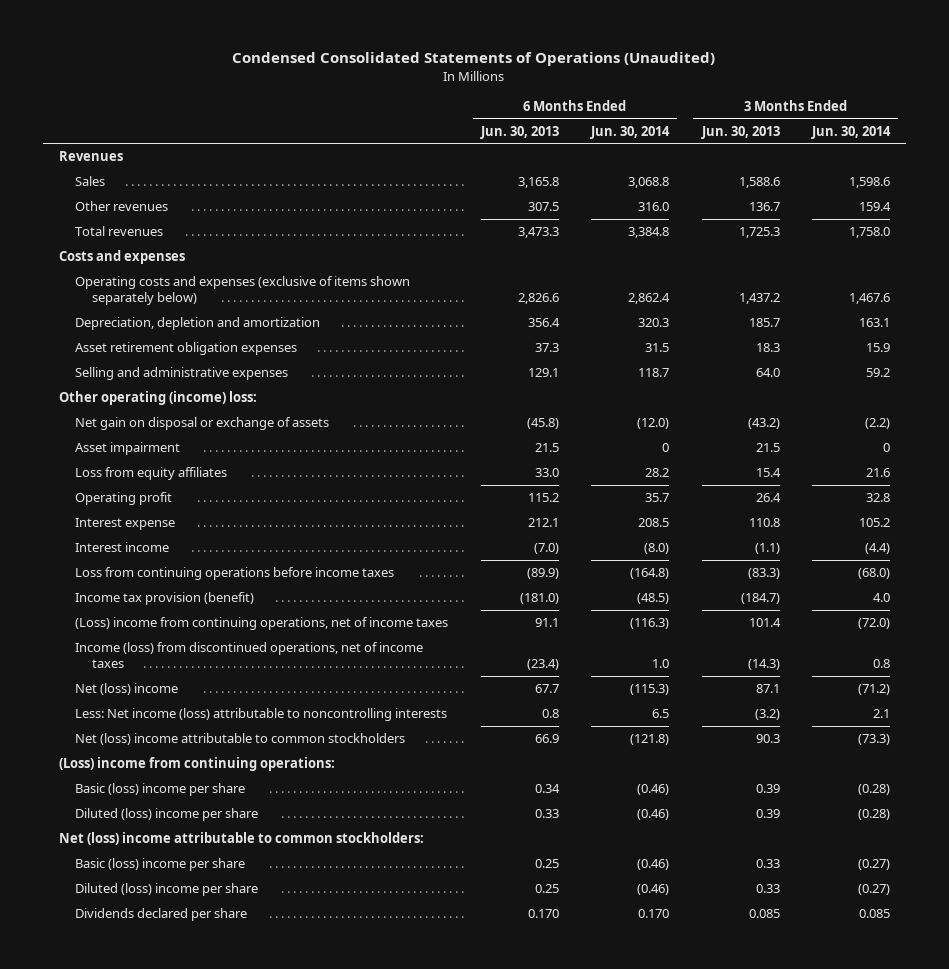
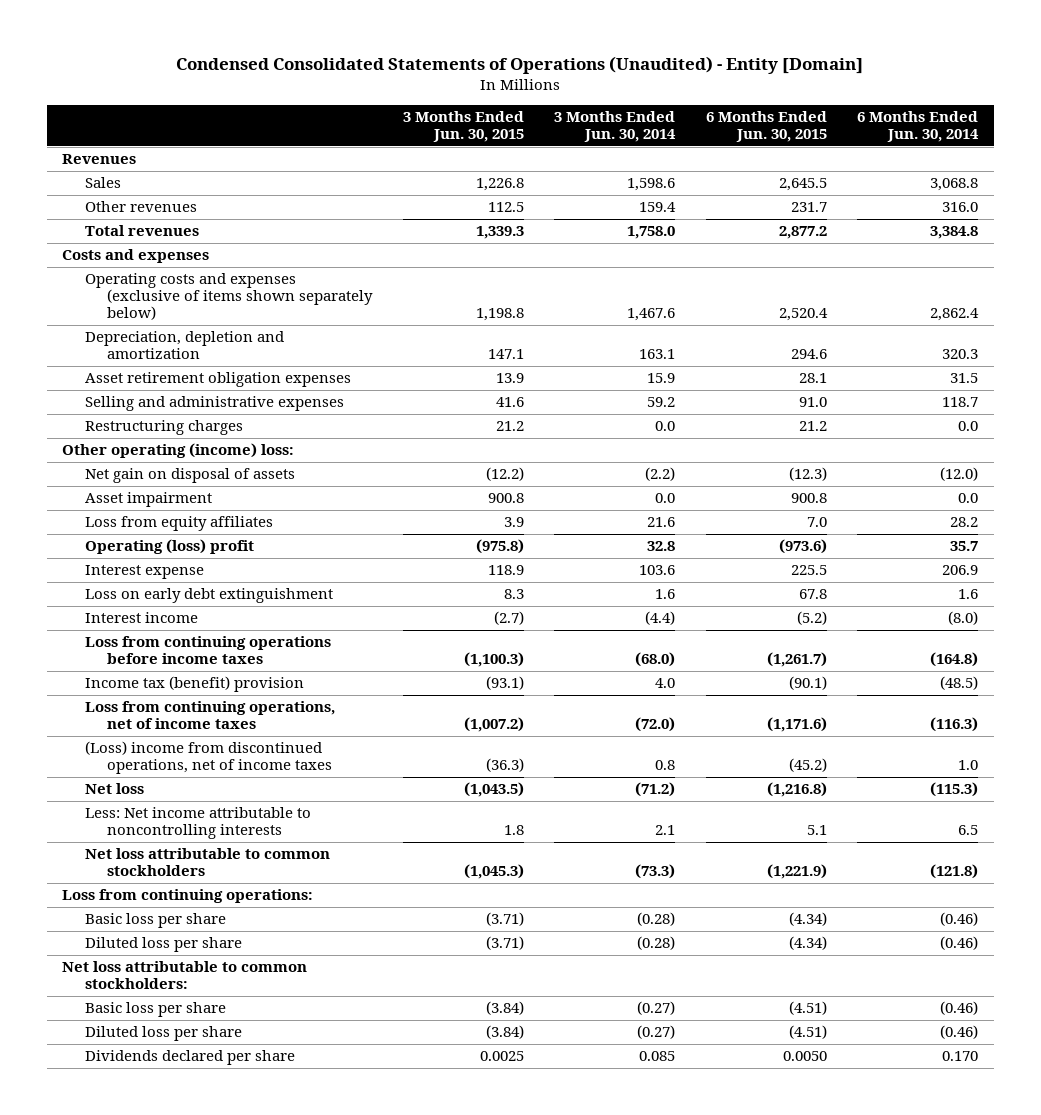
[232,52,716,67] Condensed Consolidated Statements of Operations (Unaudited) -> [176,56,864,75] Condensed Consolidated Statements of Operations (Unaudited) - Entity [Domain]
[479,125,559,139] Jun. 30, 2013 -> none
[700,125,780,139] Jun. 30, 2013 -> none
none -> [402,111,524,143] 3 Months Ended Jun. 30, 2015
none -> [705,111,827,143] 6 Months Ended Jun. 30, 2015
none -> [84,420,243,436] Restructuring charges
[75,417,330,431] Net gain on disposal or exchange of assets -> [84,468,295,484] Net gain on disposal of assets
[662,443,670,453] 0 -> [958,493,979,504] 0.0
[883,443,891,453] 0 -> [655,493,676,504] 0.0
[75,492,173,506] Operating profit -> [84,539,254,555] Operating (loss) profit
[638,518,670,528] 208.5 -> [942,565,979,576] 206.9
[859,518,891,528] 105.2 -> [639,565,676,576] 103.6
none -> [84,588,333,604] Loss on early debt extinguishment
[75,592,255,606] Income tax provision (benefit) -> [84,676,304,693] Income tax (benefit) provision
[75,617,449,631] (Loss) income from continuing operations, net of income taxes -> [84,701,335,730] Loss from continuing operations, net of income taxes
[75,642,424,669] Income (loss) from discontinued operations, net of income taxes -> [84,741,333,775] (Loss) income from discontinued operations, net of income taxes
[75,683,179,696] Net (loss) income -> [84,783,144,795] Net loss
[75,708,448,722] Less: Net income (loss) attributable to noncontrolling interests -> [84,807,311,840] Less: Net income attributable to noncontrolling interests
[75,733,406,746] Net (loss) income attributable to common stockholders -> [84,848,330,877] Net loss attributable to common stockholders
[58,757,335,772] (Loss) income from continuing operations: -> [62,889,314,904] Loss from continuing operations:
[75,783,246,797] Basic (loss) income per share -> [84,913,226,929] Basic loss per share
[75,808,259,822] Diluted (loss) income per share -> [84,937,242,953] Diluted loss per share
[58,832,424,846] Net (loss) income attributable to common stockholders: -> [62,961,308,990] Net loss attributable to common stockholders:
[75,858,246,872] Basic (loss) income per share -> [84,1002,226,1018] Basic loss per share
[75,883,259,897] Diluted (loss) income per share -> [84,1026,242,1042] Diluted loss per share

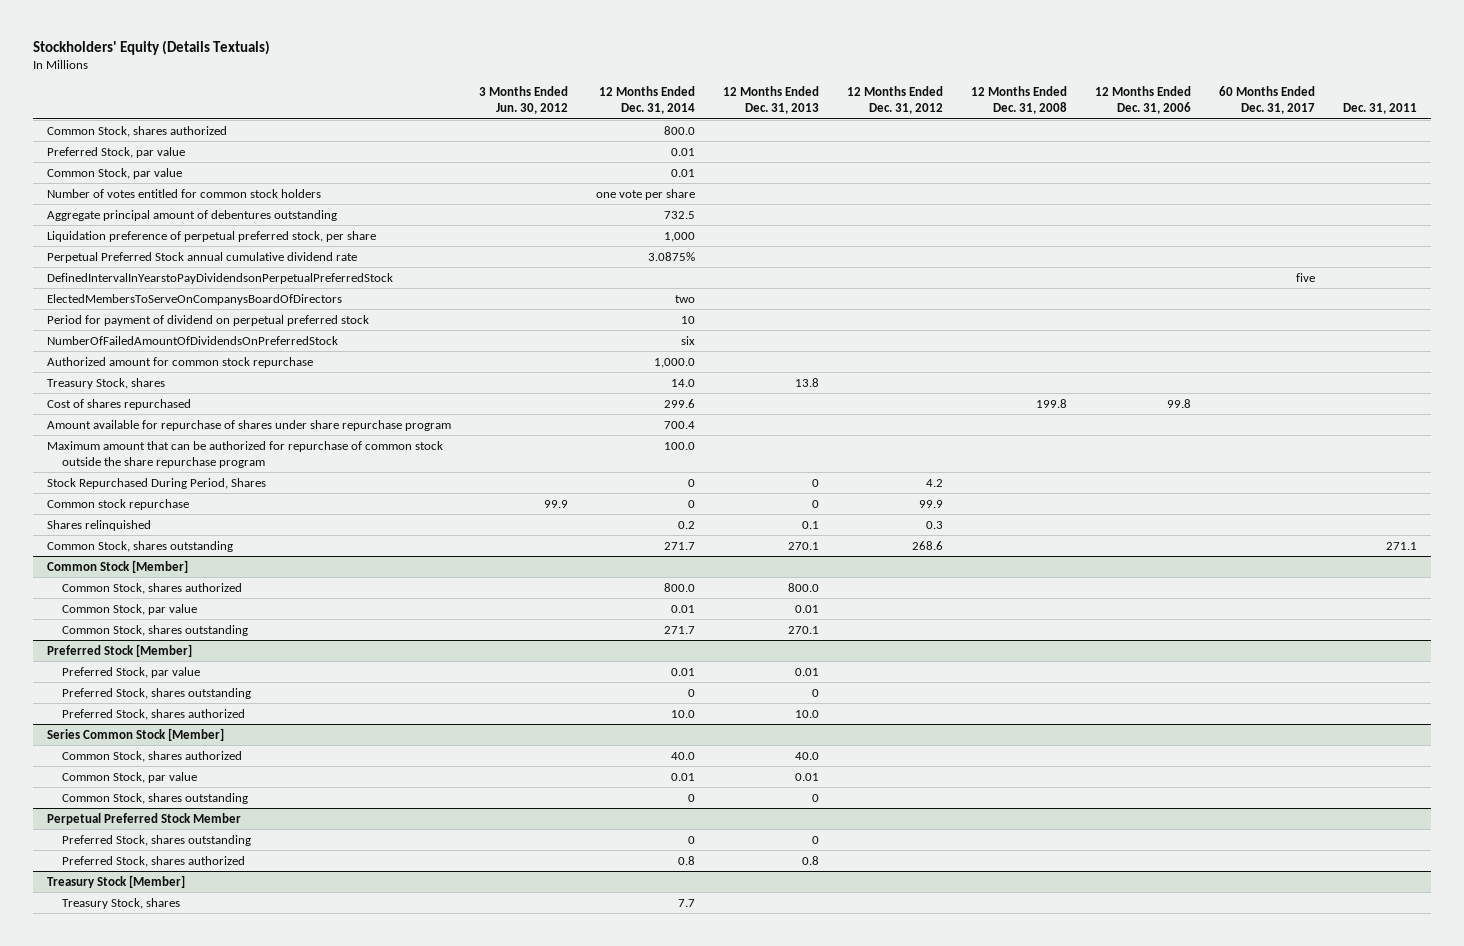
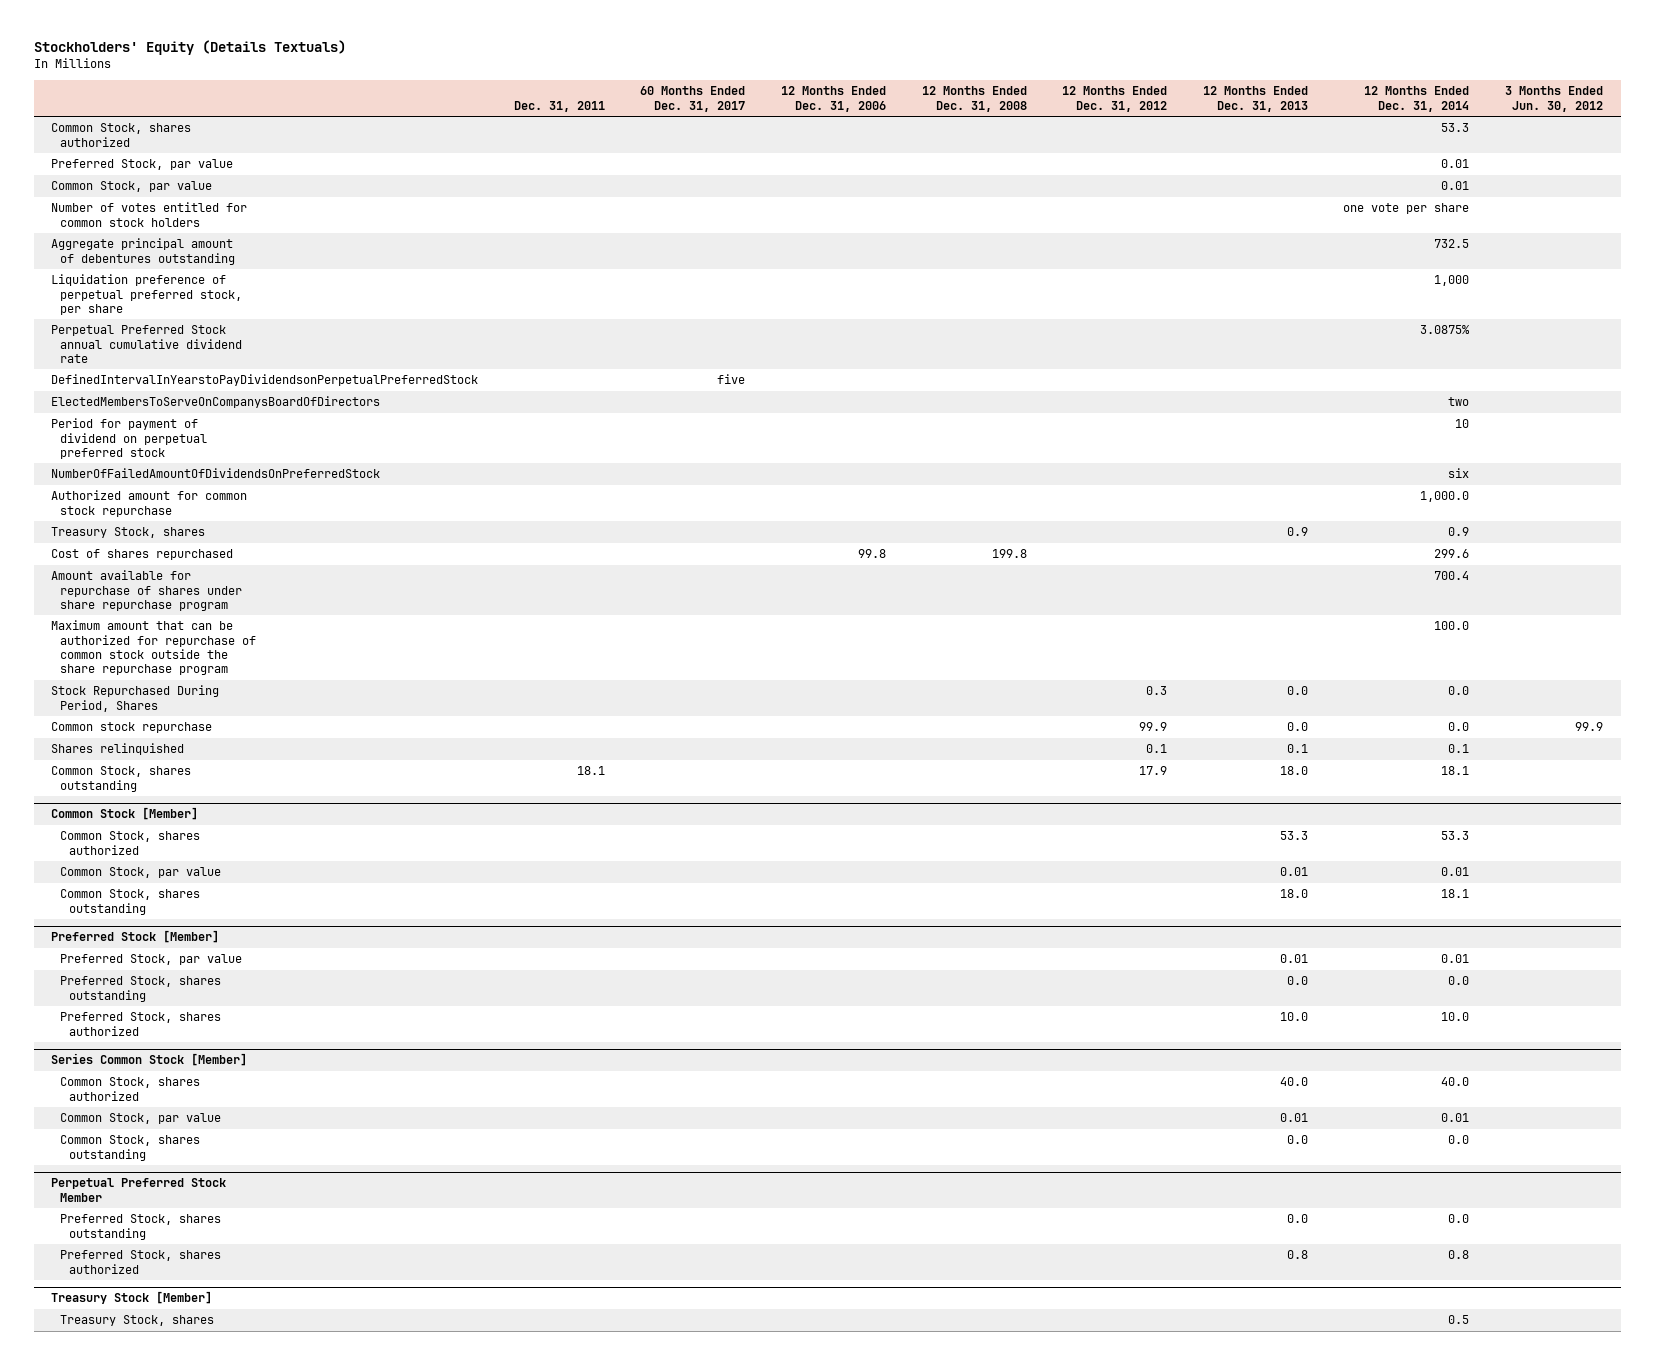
[663,125,695,135] 800.0 -> [1441,123,1470,133] 53.3
[670,378,695,387] 14.0 -> [1448,527,1470,537] 0.9
[794,377,819,387] 13.8 -> [1286,527,1308,537] 0.9
[687,478,695,487] 0 -> [1448,686,1470,696] 0.0
[811,478,819,487] 0 -> [1286,686,1308,696] 0.0
[925,478,943,487] 4.2 -> [1146,686,1168,696] 0.3
[687,499,695,508] 0 -> [1448,722,1470,732] 0.0
[811,499,819,508] 0 -> [1286,722,1308,732] 0.0
[677,520,695,529] 0.2 -> [1448,744,1470,754] 0.1
[925,520,943,529] 0.3 -> [1146,744,1168,754] 0.1
[663,541,695,550] 271.7 -> [1441,766,1470,776] 18.1
[787,541,819,550] 270.1 -> [1279,766,1308,776] 18.0
[911,540,943,550] 268.6 -> [1139,766,1168,776] 17.9
[1386,541,1418,550] 271.1 -> [576,766,605,776] 18.1
[663,582,695,592] 800.0 -> [1441,831,1470,841] 53.3
[787,582,819,592] 800.0 -> [1279,831,1308,841] 53.3
[663,625,695,634] 271.7 -> [1441,889,1470,899] 18.1
[787,625,819,634] 270.1 -> [1279,889,1308,899] 18.0
[687,688,695,697] 0 -> [1448,976,1470,986] 0.0
[811,688,819,697] 0 -> [1286,976,1308,986] 0.0
[687,793,695,802] 0 -> [1448,1135,1470,1145] 0.0
[811,793,819,802] 0 -> [1286,1135,1308,1145] 0.0
[687,835,695,844] 0 -> [1448,1214,1470,1224] 0.0
[811,835,819,844] 0 -> [1286,1214,1308,1224] 0.0
[677,898,695,907] 7.7 -> [1448,1315,1470,1325] 0.5

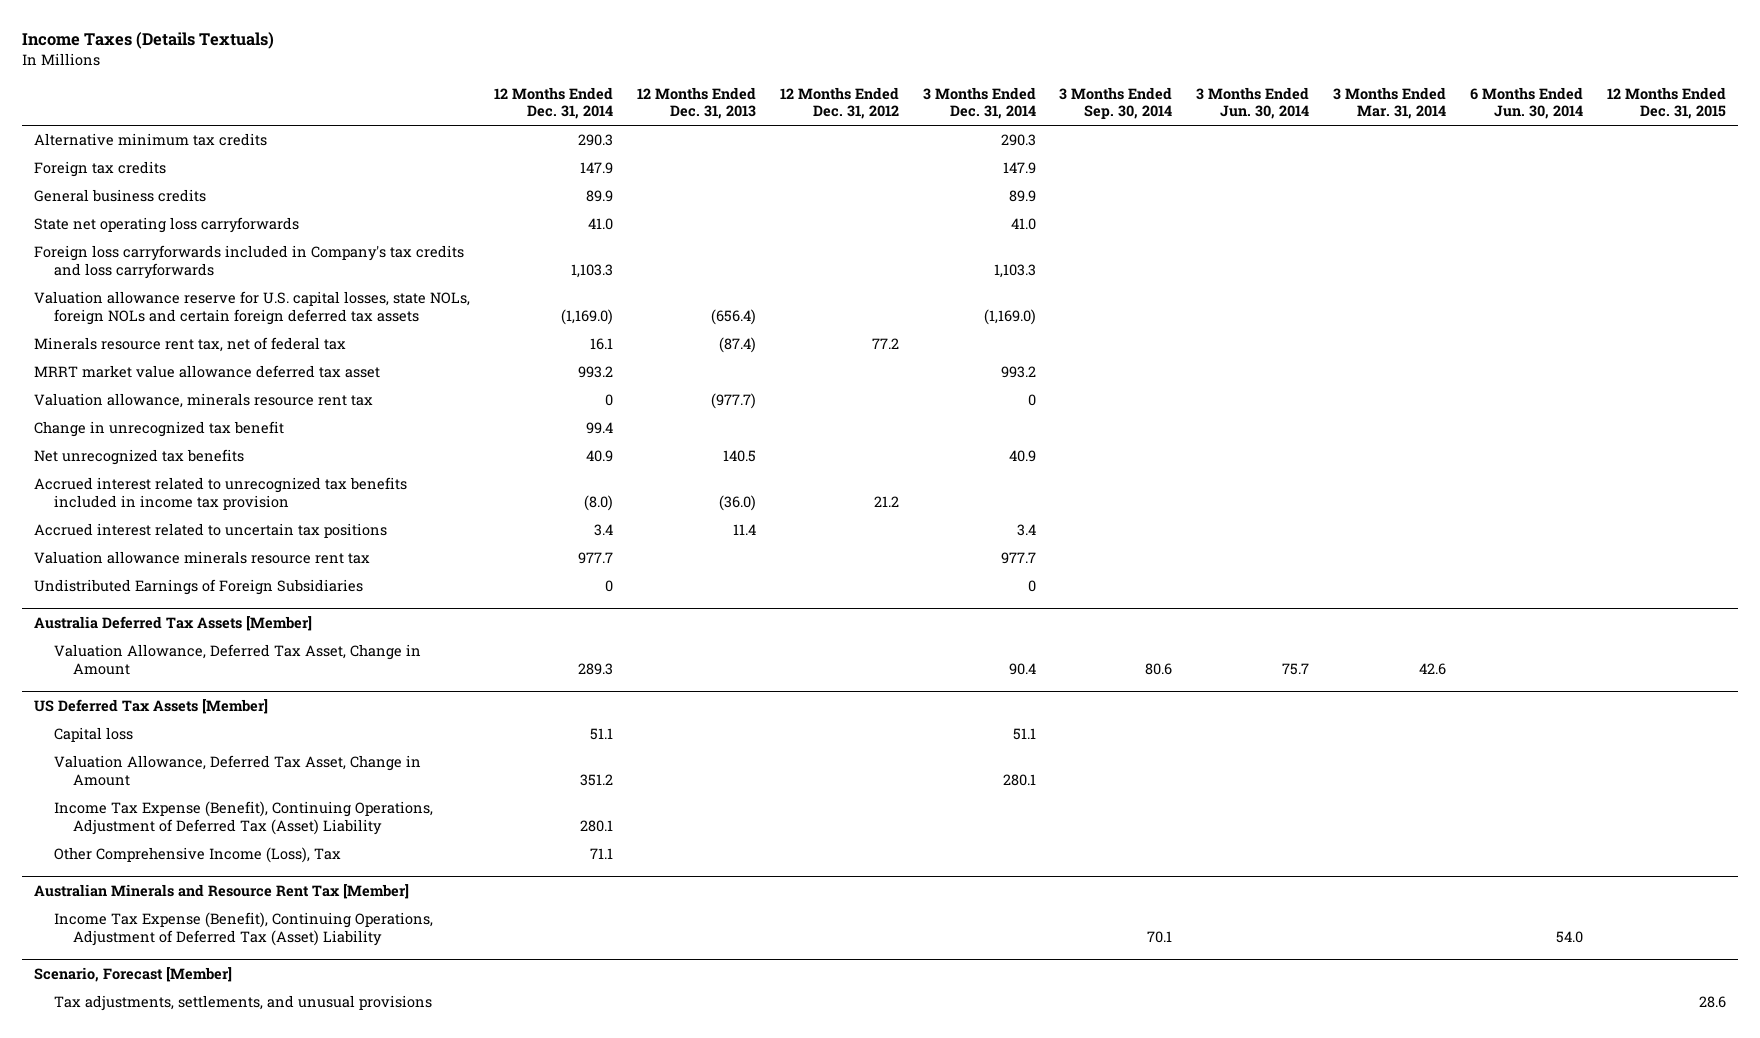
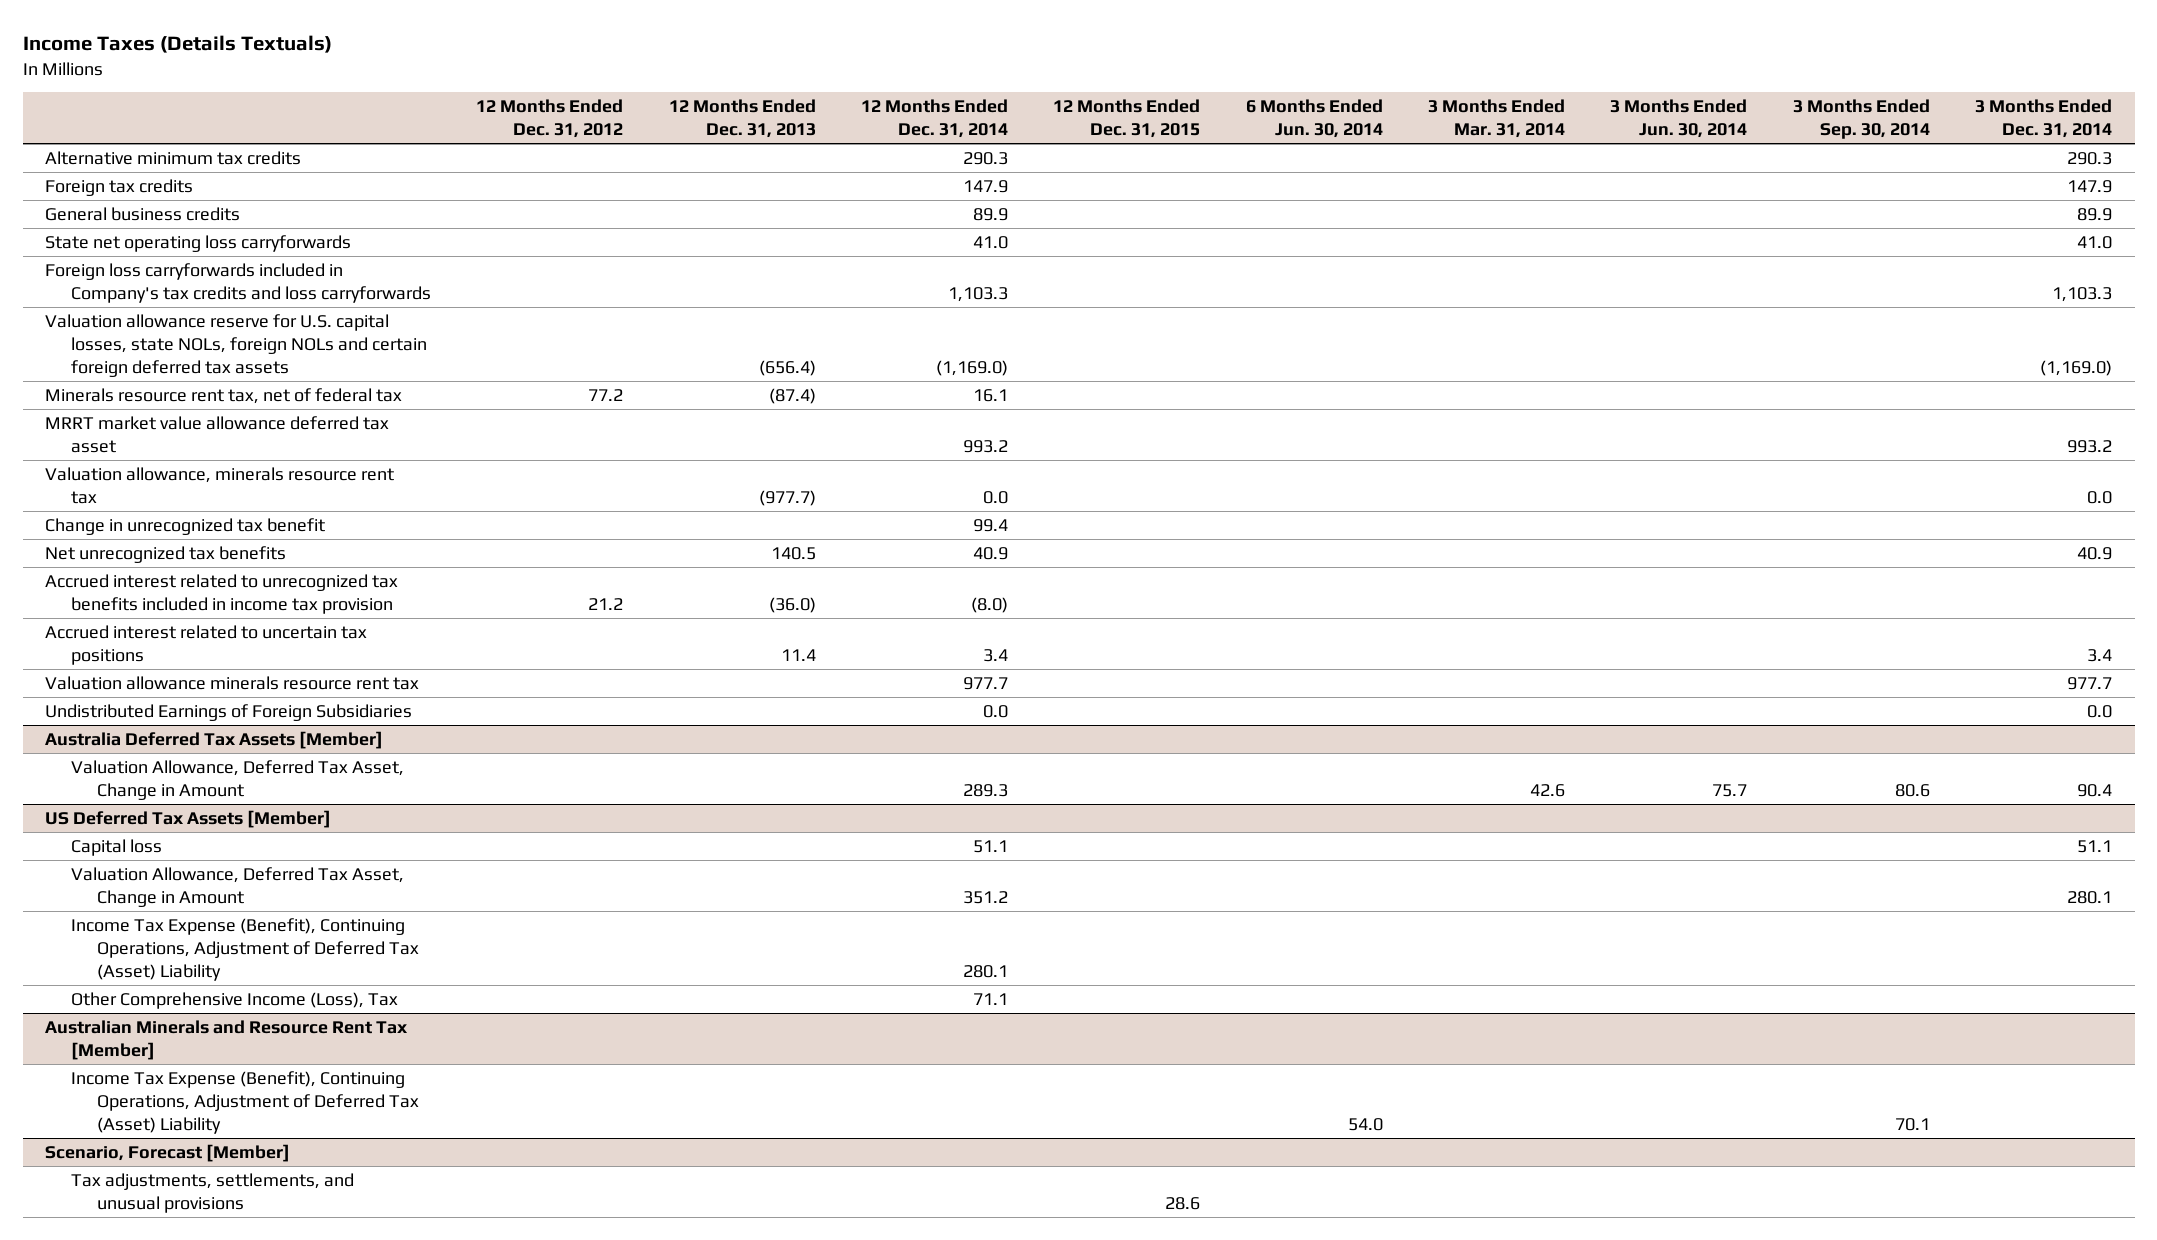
[605,394,614,407] 0 -> [983,490,1009,504] 0.0
[1027,394,1036,407] 0 -> [2087,490,2113,504] 0.0
[605,580,614,593] 0 -> [983,704,1009,718] 0.0
[1027,580,1036,593] 0 -> [2087,704,2113,718] 0.0

